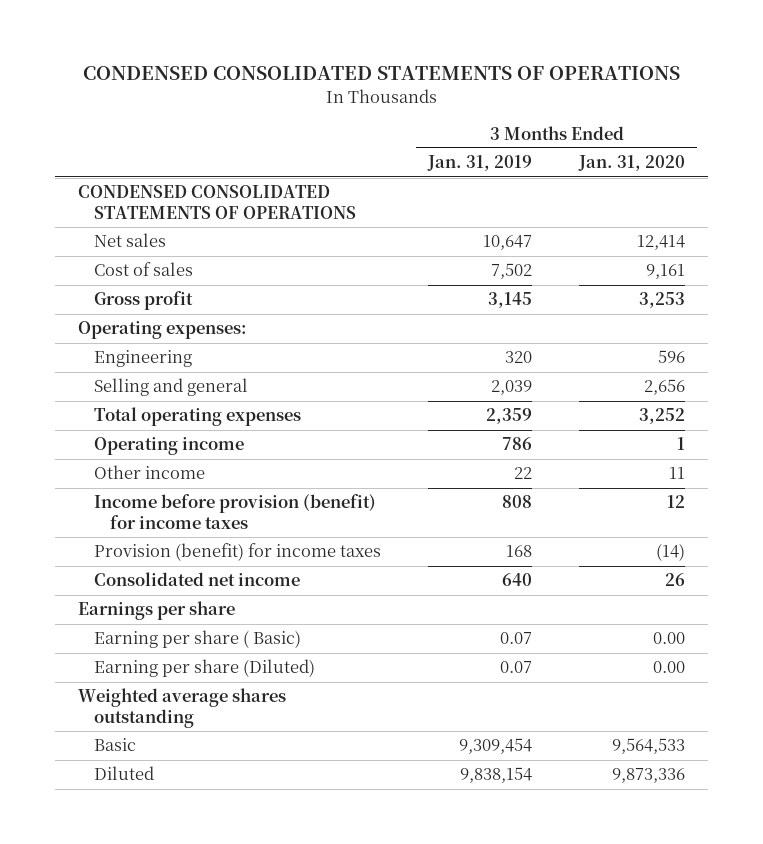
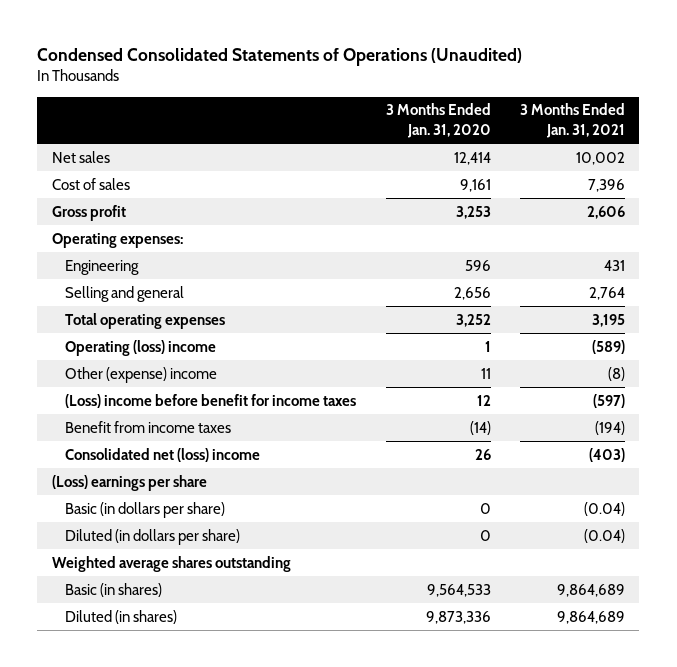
[82,66,680,81] CONDENSED CONSOLIDATED STATEMENTS OF OPERATIONS -> [37,47,523,66] Condensed Consolidated Statements of Operations (Unaudited)
[427,155,533,172] Jan. 31, 2019 -> none
none -> [519,103,625,138] 3 Months Ended Jan. 31, 2021
[78,185,357,220] CONDENSED CONSOLIDATED STATEMENTS OF OPERATIONS -> none
[94,437,245,456] Operating income -> [65,339,217,356] Operating (loss) income
[94,465,206,480] Other income -> [65,366,218,383] Other (expense) income
[94,494,377,530] Income before provision (benefit) for income taxes -> [65,393,357,408] (Loss) income before benefit for income taxes
[94,543,382,562] Provision (benefit) for income taxes -> [65,420,232,433] Benefit from income taxes
[94,572,301,587] Consolidated net income -> [65,447,261,462] Consolidated net (loss) income
[78,601,236,621] Earnings per share -> [52,474,208,491] (Loss) earnings per share
[94,630,302,649] Earning per share ( Basic) -> [65,501,226,518] Basic (in dollars per share)
[653,632,686,645] 0.00 -> [479,502,491,514] 0
[94,659,316,678] Earning per share (Diluted) -> [65,528,241,545] Diluted (in dollars per share)
[653,661,686,674] 0.00 -> [479,529,491,541] 0
[94,738,137,752] Basic -> [65,582,163,597] Basic (in shares)
[94,766,155,781] Diluted -> [65,609,178,624] Diluted (in shares)

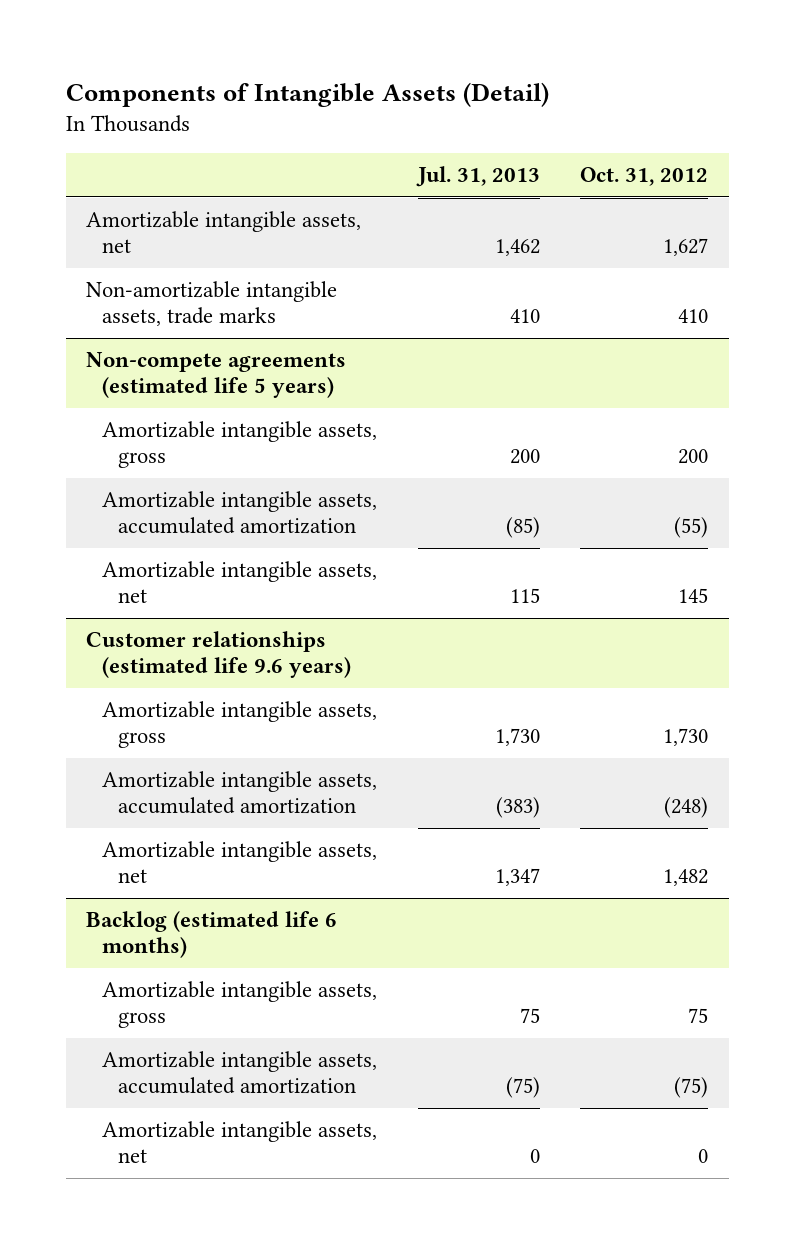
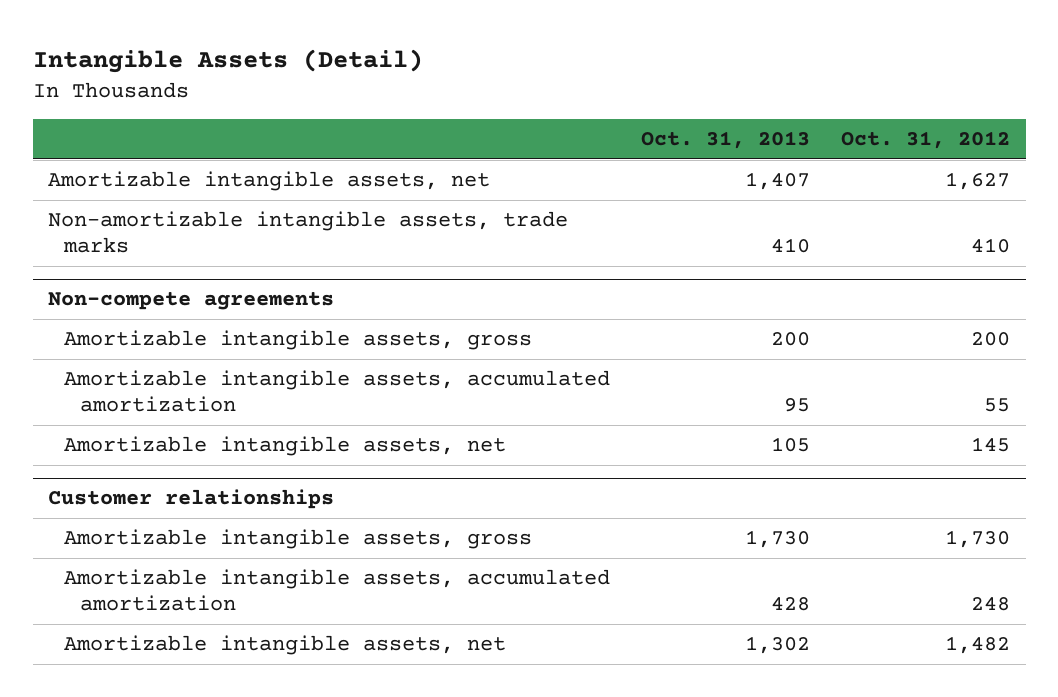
[65,81,549,107] Components of Intangible Assets (Detail) -> [32,49,423,74] Intangible Assets (Detail)
[415,166,540,188] Jul. 31, 2013 -> none
none -> [641,131,811,150] Oct. 31, 2013
[85,351,346,399] Non-compete agreements (estimated life 5 years) -> none
none -> [48,292,335,311] Non-compete agreements
[674,517,709,539] (55) -> [984,398,1011,413] 55
[85,630,351,679] Customer relationships (estimated life 9.6 years) -> none
none -> [48,489,335,510] Customer relationships
[664,797,709,819] (248) -> [971,597,1011,612] 248
[85,910,337,959] Backlog (estimated life 6 months) -> none
[101,980,377,1029] Amortizable intangible assets, gross -> none
[101,1050,377,1095] Amortizable intangible assets, accumulated amortization -> none
[101,1120,377,1164] Amortizable intangible assets, net -> none

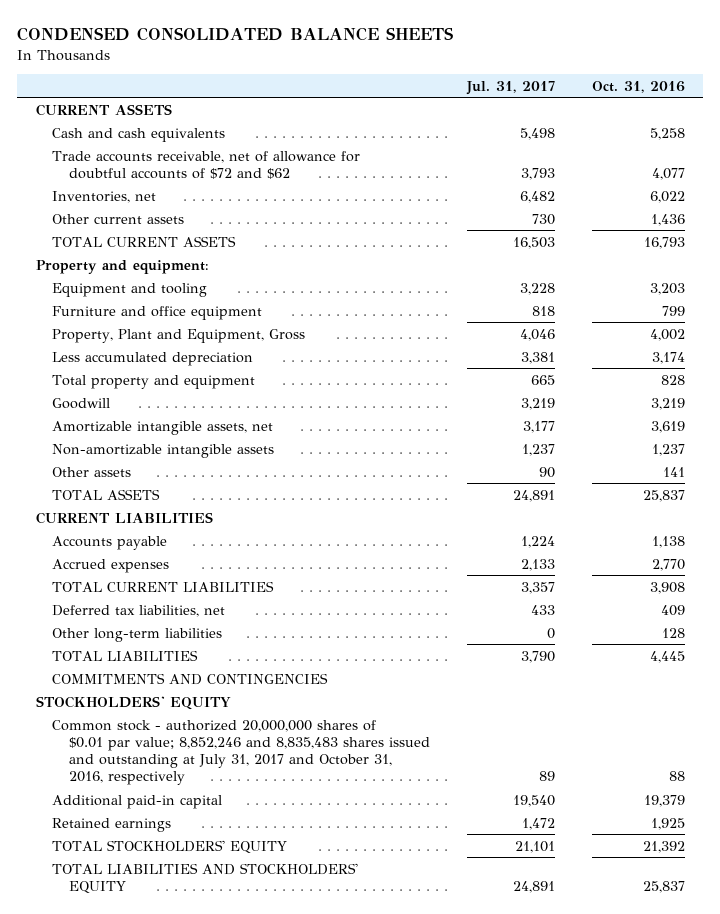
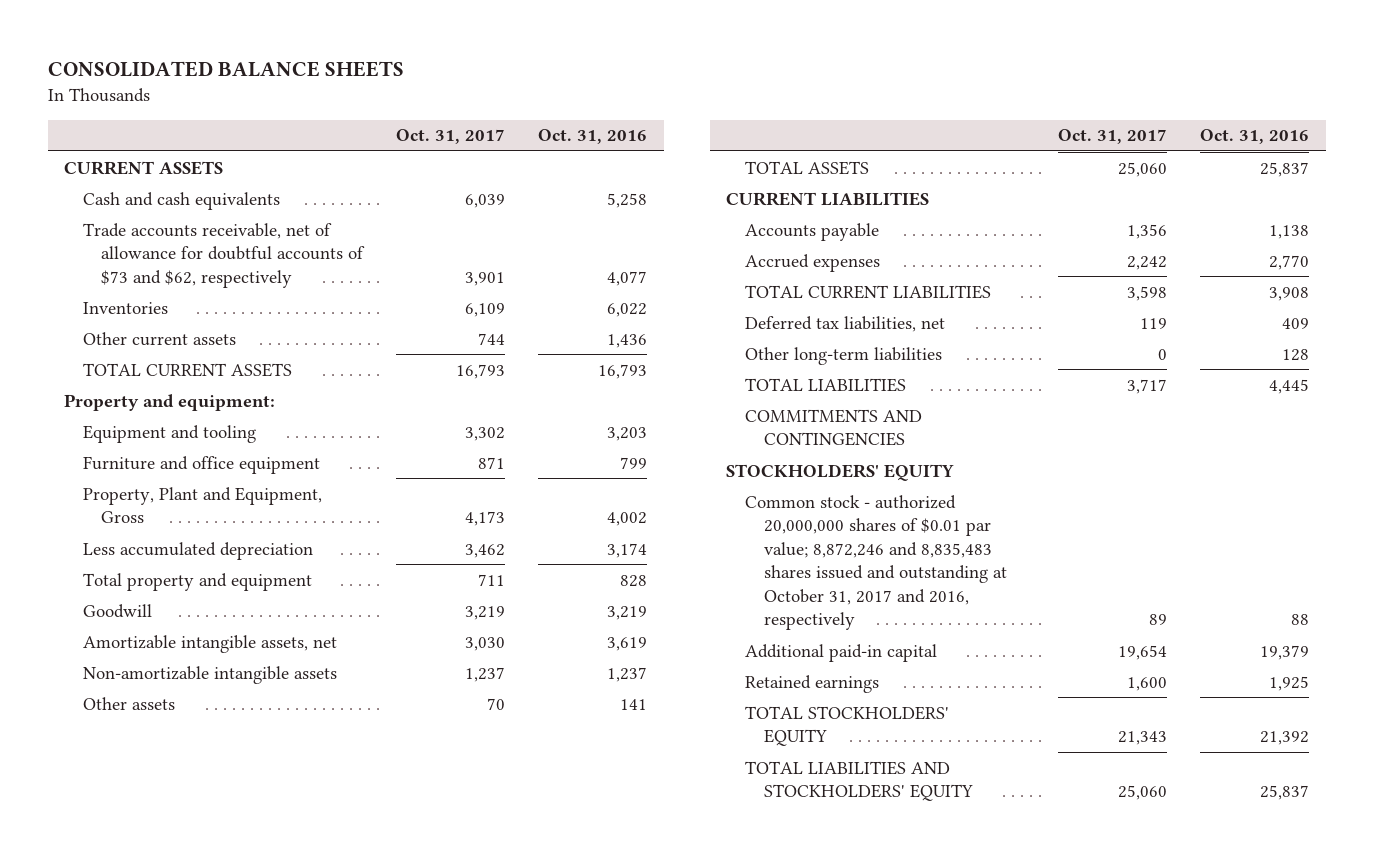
[17,26,454,41] CONDENSED CONSOLIDATED BALANCE SHEETS -> [47,61,404,78] CONSOLIDATED BALANCE SHEETS
[465,80,555,95] Jul. 31, 2017 -> none
none -> [396,129,506,145] Oct. 31, 2017
[52,150,361,179] Trade accounts receivable, net of allowance for doubtful accounts of $72 and $62 -> [82,222,366,288] Trade accounts receivable, net of allowance for doubtful accounts of $73 and $62, respectively
[52,190,157,203] Inventories, net -> [82,301,168,314] Inventories
[52,719,430,786] Common stock - authorized 20,000,000 shares of $0.01 par value; 8,852,246 and 8,835,483 shares issued and outstanding at July 31, 2017 and October 31, 2016, respectively -> [744,494,1007,631] Common stock - authorized 20,000,000 shares of $0.01 par value; 8,872,246 and 8,835,483 shares issued and outstanding at October 31, 2017 and 2016, respectively

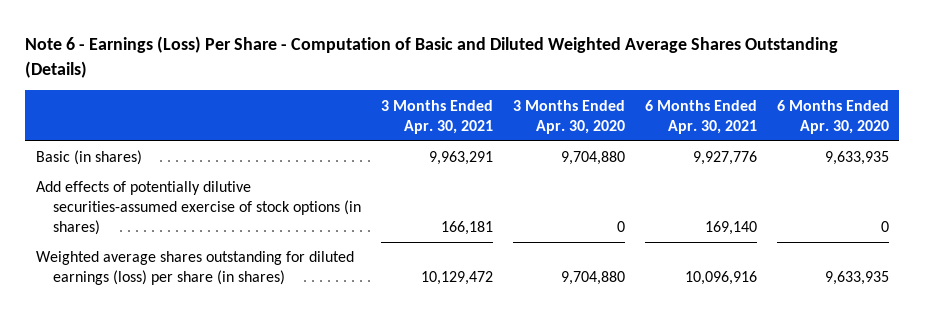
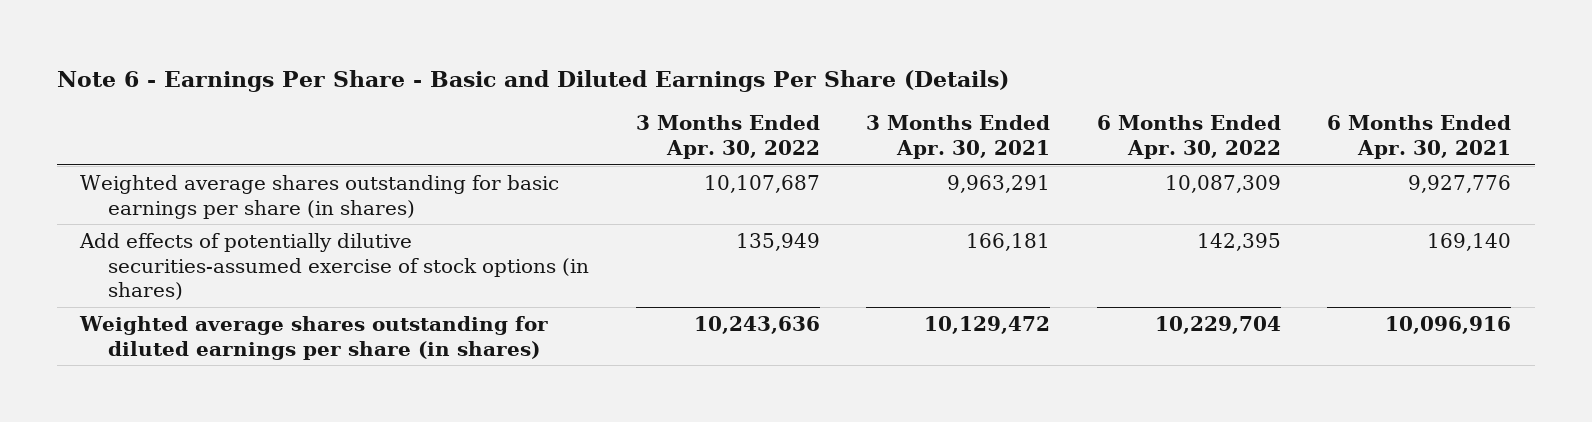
[25,35,839,78] Note 6 - Earnings (Loss) Per Share - Computation of Basic and Diluted Weighted Average Shares Outstanding (Details) -> [57,70,1010,93] Note 6 - Earnings Per Share - Basic and Diluted Earnings Per Share (Details)
[512,99,625,134] 3 Months Ended Apr. 30, 2020 -> none
[777,99,890,134] 6 Months Ended Apr. 30, 2020 -> none
none -> [635,115,820,159] 3 Months Ended Apr. 30, 2022
none -> [1096,115,1281,159] 6 Months Ended Apr. 30, 2022
[35,150,142,166] Basic (in shares) -> [80,174,560,219] Weighted average shares outstanding for basic earnings per share (in shares)
[35,251,354,286] Weighted average shares outstanding for diluted earnings (loss) per share (in shares) -> [79,315,549,360] Weighted average shares outstanding for diluted earnings per share (in shares)

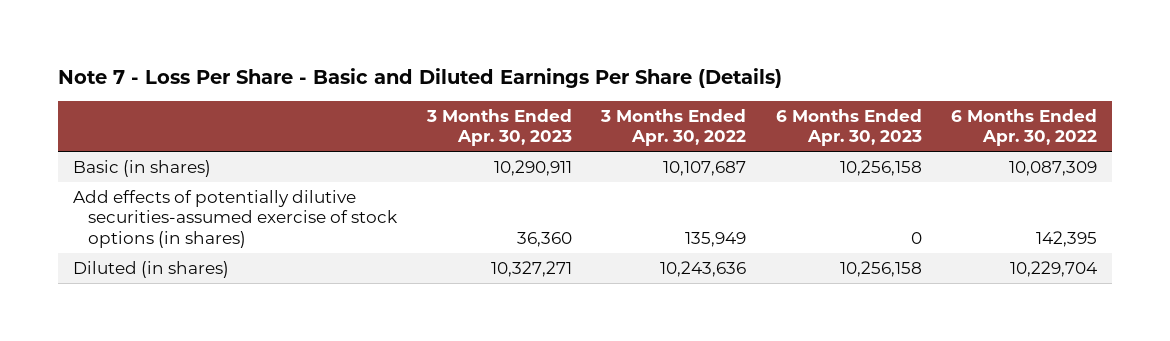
[57,70,1010,93] Note 6 - Earnings Per Share - Basic and Diluted Earnings Per Share (Details) -> [57,68,782,89] Note 7 - Loss Per Share - Basic and Diluted Earnings Per Share (Details)
[866,115,1051,159] 3 Months Ended Apr. 30, 2021 -> none
[1327,115,1512,159] 6 Months Ended Apr. 30, 2021 -> none
none -> [425,108,572,147] 3 Months Ended Apr. 30, 2023
none -> [775,108,922,147] 6 Months Ended Apr. 30, 2023
[80,174,560,219] Weighted average shares outstanding for basic earnings per share (in shares) -> [72,159,211,177] Basic (in shares)
[79,315,549,360] Weighted average shares outstanding for diluted earnings per share (in shares) -> [72,260,229,278] Diluted (in shares)

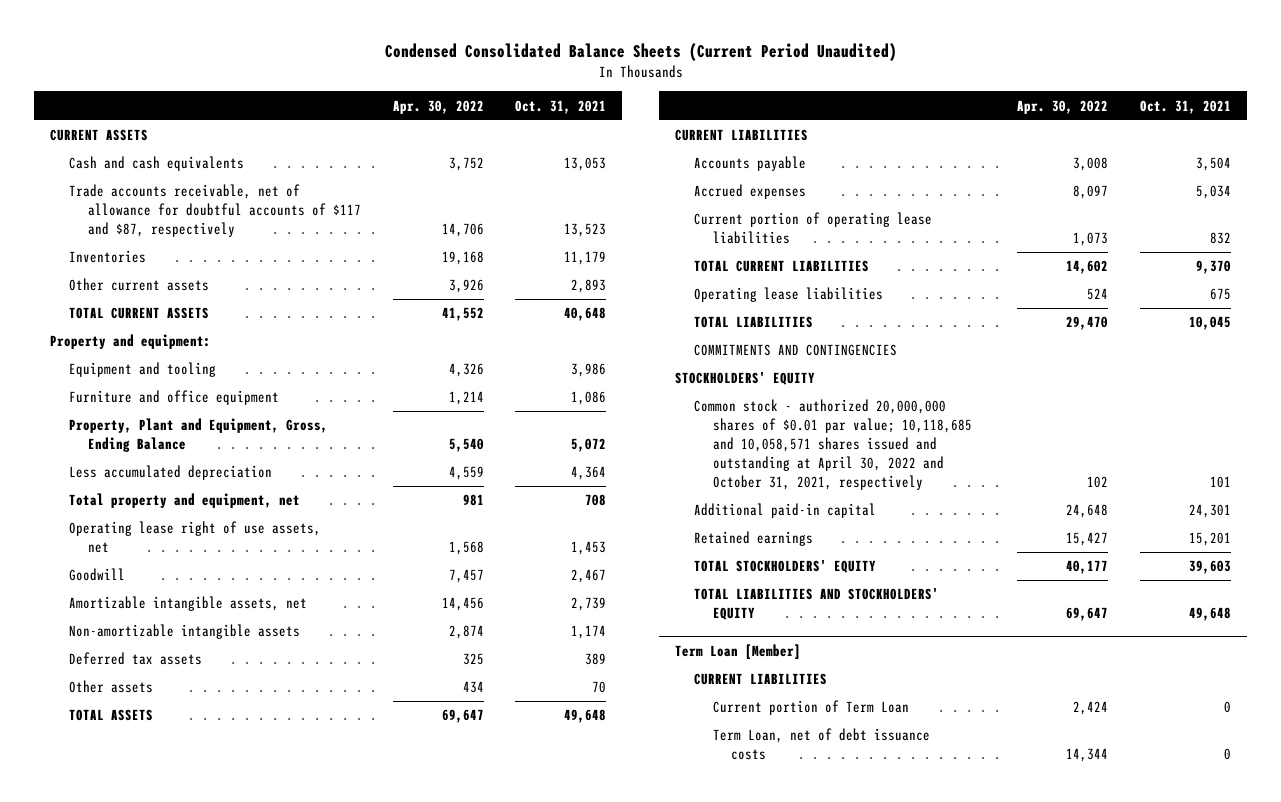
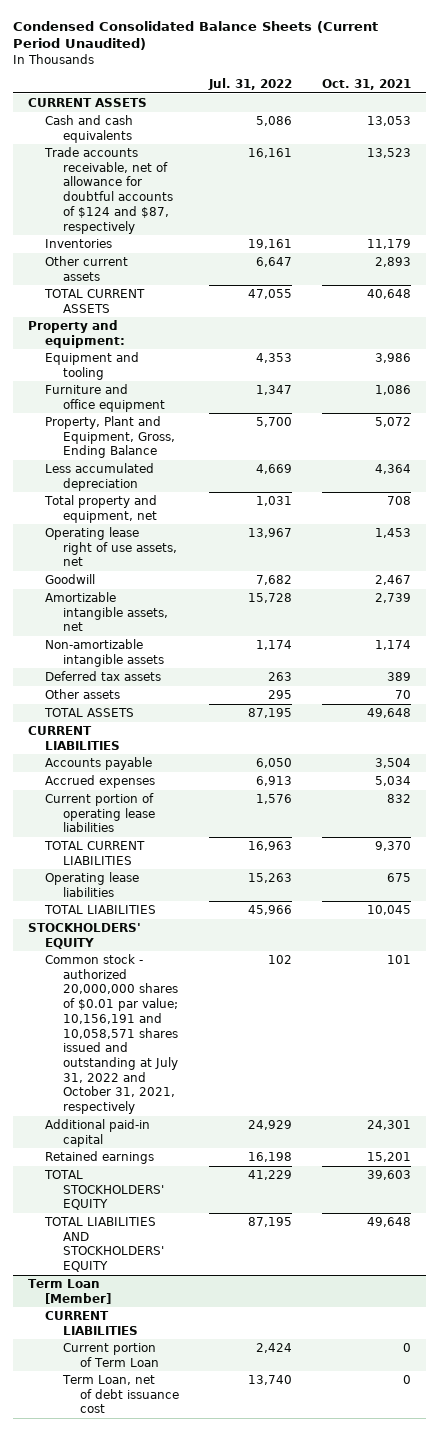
[392,99,484,114] Apr. 30, 2022 -> none
none -> [207,78,292,91] Jul. 31, 2022
[68,184,361,238] Trade accounts receivable, net of allowance for doubtful accounts of $117 and $87, respectively -> [44,146,173,234] Trade accounts receivable, net of allowance for doubtful accounts of $124 and $87, respectively
[693,344,897,357] COMMITMENTS AND CONTINGENCIES -> none
[693,399,972,491] Common stock - authorized 20,000,000 shares of $0.01 par value; 10,118,685 and 10,058,571 shares issued and outstanding at April 30, 2022 and October 31, 2021, respectively -> [45,953,178,1115] Common stock - authorized 20,000,000 shares of $0.01 par value; 10,156,191 and 10,058,571 shares issued and outstanding at July 31, 2022 and October 31, 2021, respectively
[712,728,930,761] Term Loan, net of debt issuance costs -> [61,1374,179,1414] Term Loan, net of debt issuance cost

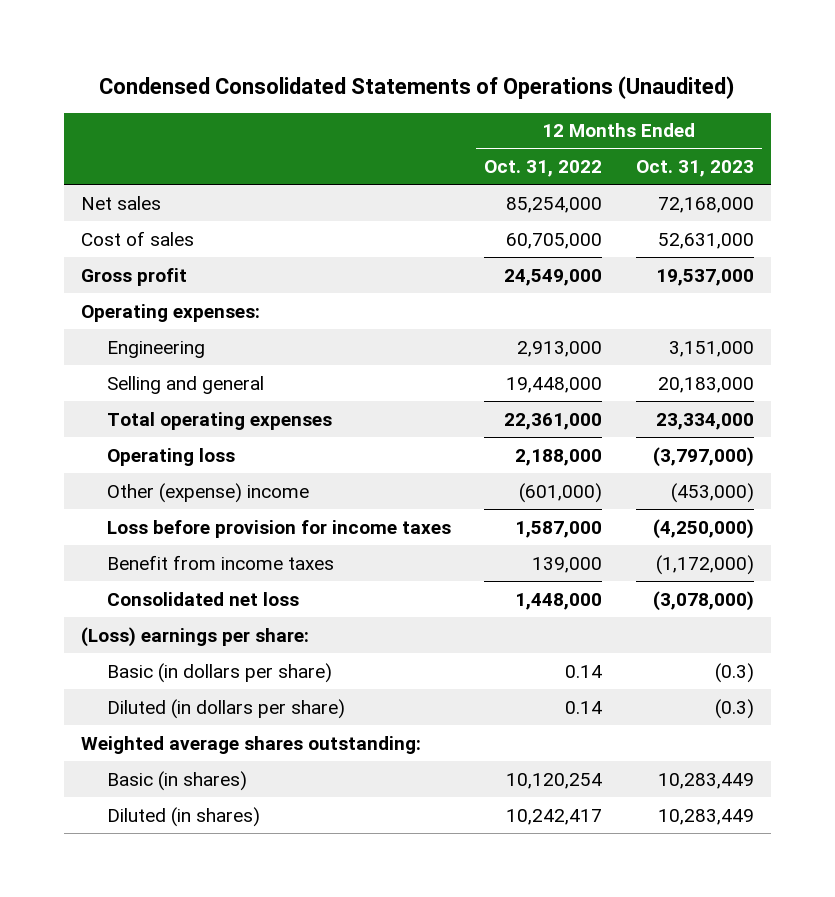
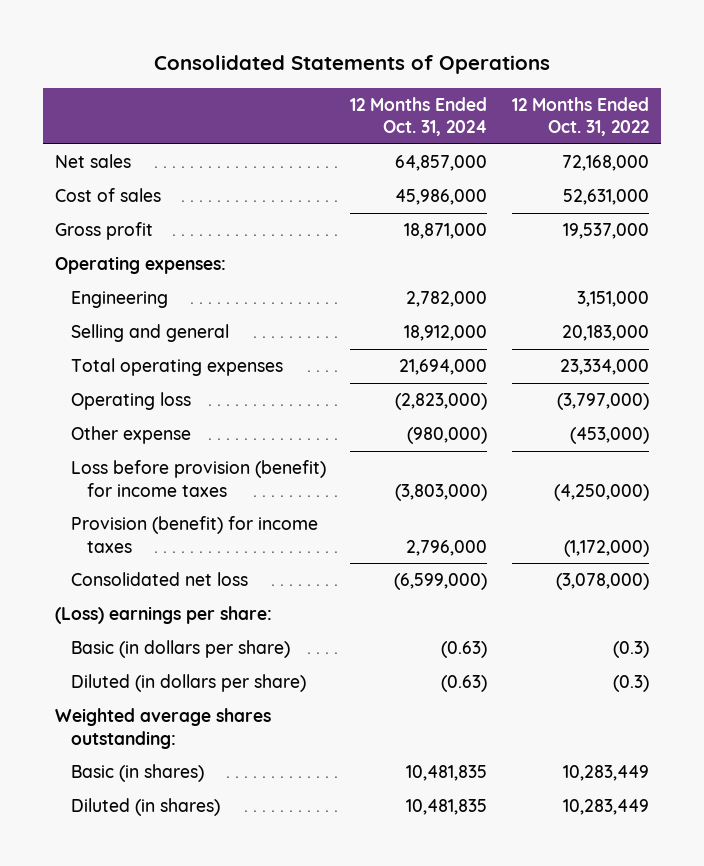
[99,75,735,99] Condensed Consolidated Statements of Operations (Unaudited) -> [153,54,550,74] Consolidated Statements of Operations
[635,160,754,178] Oct. 31, 2023 -> none
none -> [350,96,488,137] 12 Months Ended Oct. 31, 2024
[506,196,603,213] 85,254,000 -> [561,155,649,172] 72,168,000
[506,232,603,249] 60,705,000 -> [562,189,649,206] 52,631,000
[504,268,603,286] 24,549,000 -> [562,223,649,240] 19,537,000
[517,340,603,357] 2,913,000 -> [576,291,649,308] 3,151,000
[506,376,603,393] 19,448,000 -> [561,325,649,342] 20,183,000
[504,412,603,430] 22,361,000 -> [559,359,649,376] 23,334,000
[515,448,603,466] 2,188,000 -> [556,393,649,411] (3,797,000)
[106,482,309,503] Other (expense) income -> [70,426,191,445] Other expense
[519,482,603,503] (601,000) -> [569,427,649,445] (453,000)
[106,519,451,538] Loss before provision for income taxes -> [70,460,326,497] Loss before provision (benefit) for income taxes
[515,520,603,538] 1,587,000 -> [553,483,649,501] (4,250,000)
[106,554,334,570] Benefit from income taxes -> [70,516,318,553] Provision (benefit) for income taxes
[532,556,603,573] 139,000 -> [563,539,649,557] (1,172,000)
[515,592,603,610] 1,448,000 -> [555,573,649,591] (3,078,000)
[565,664,603,678] 0.14 -> [612,641,649,659] (0.3)
[565,700,603,714] 0.14 -> [612,675,649,693] (0.3)
[506,772,603,789] 10,120,254 -> [562,765,649,782] 10,283,449
[506,808,603,825] 10,242,417 -> [562,799,649,816] 10,283,449

